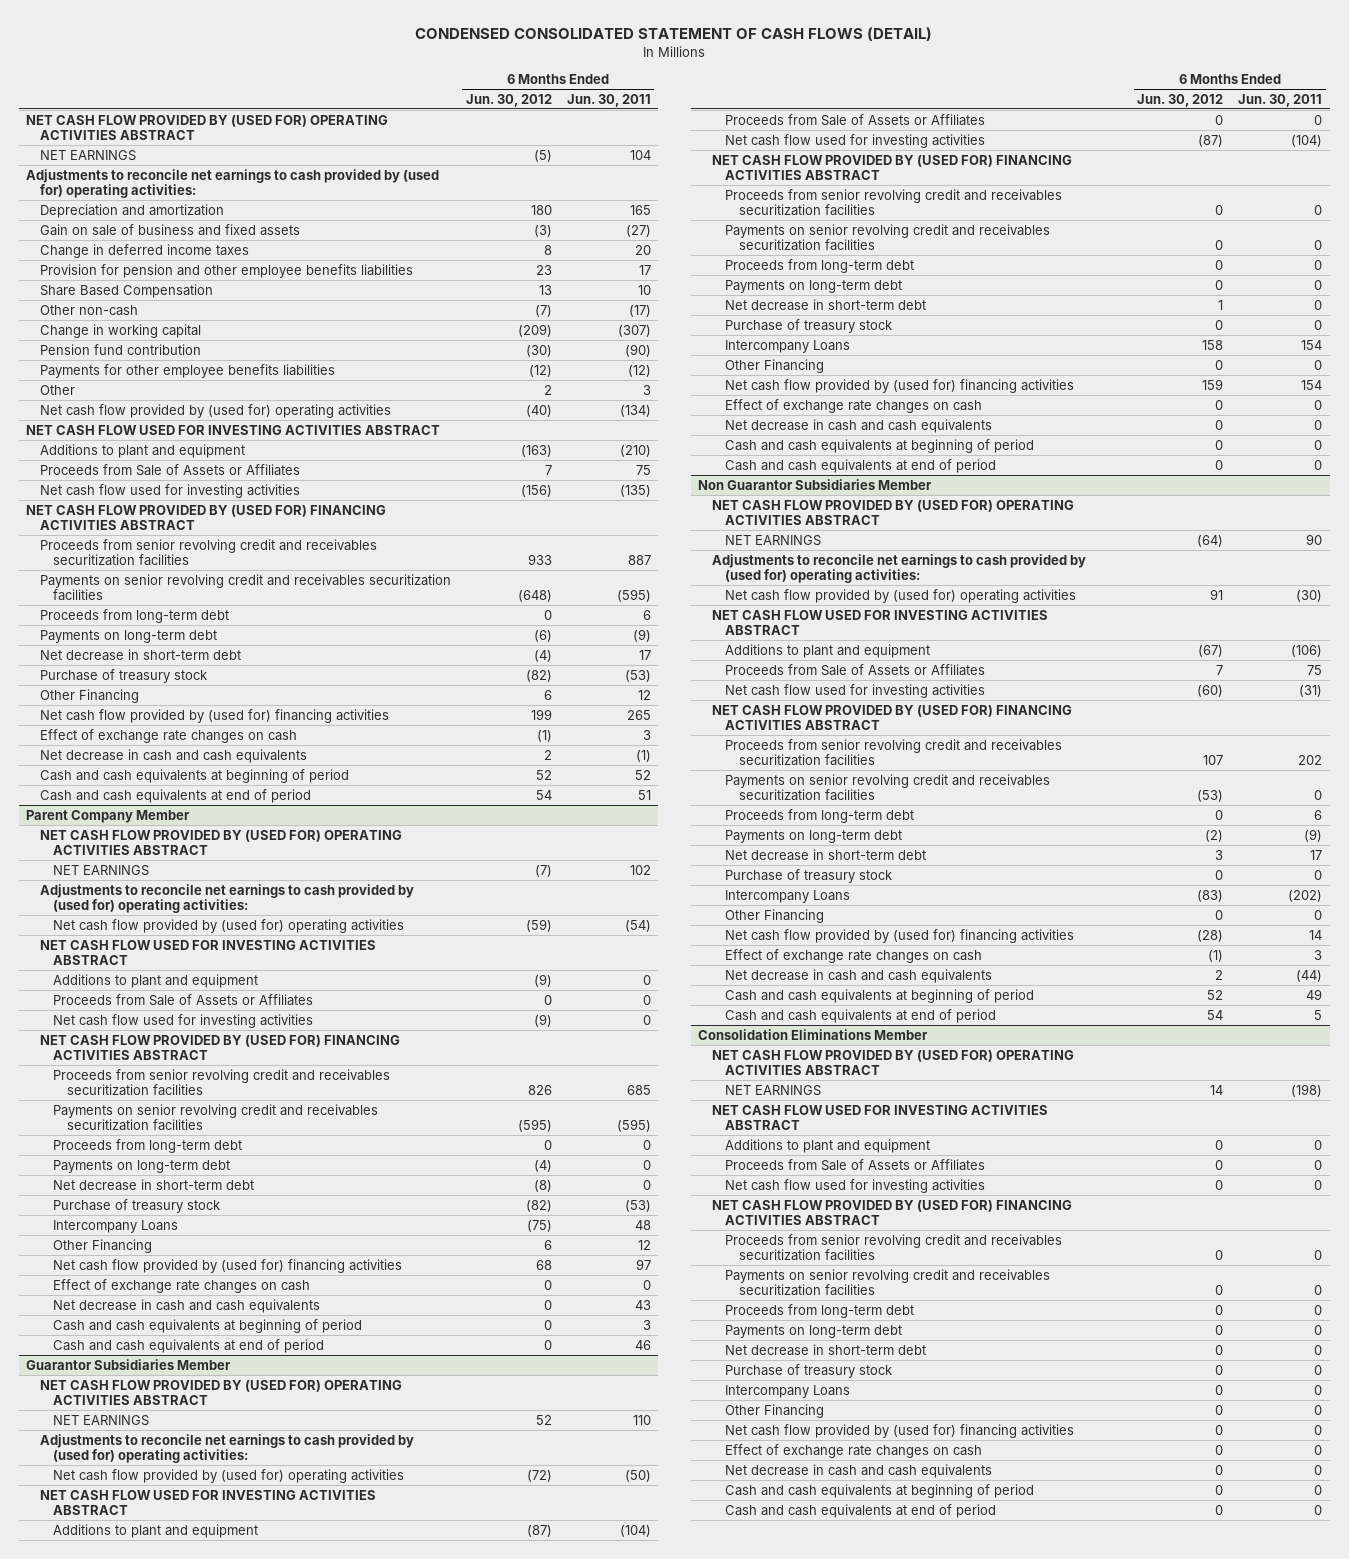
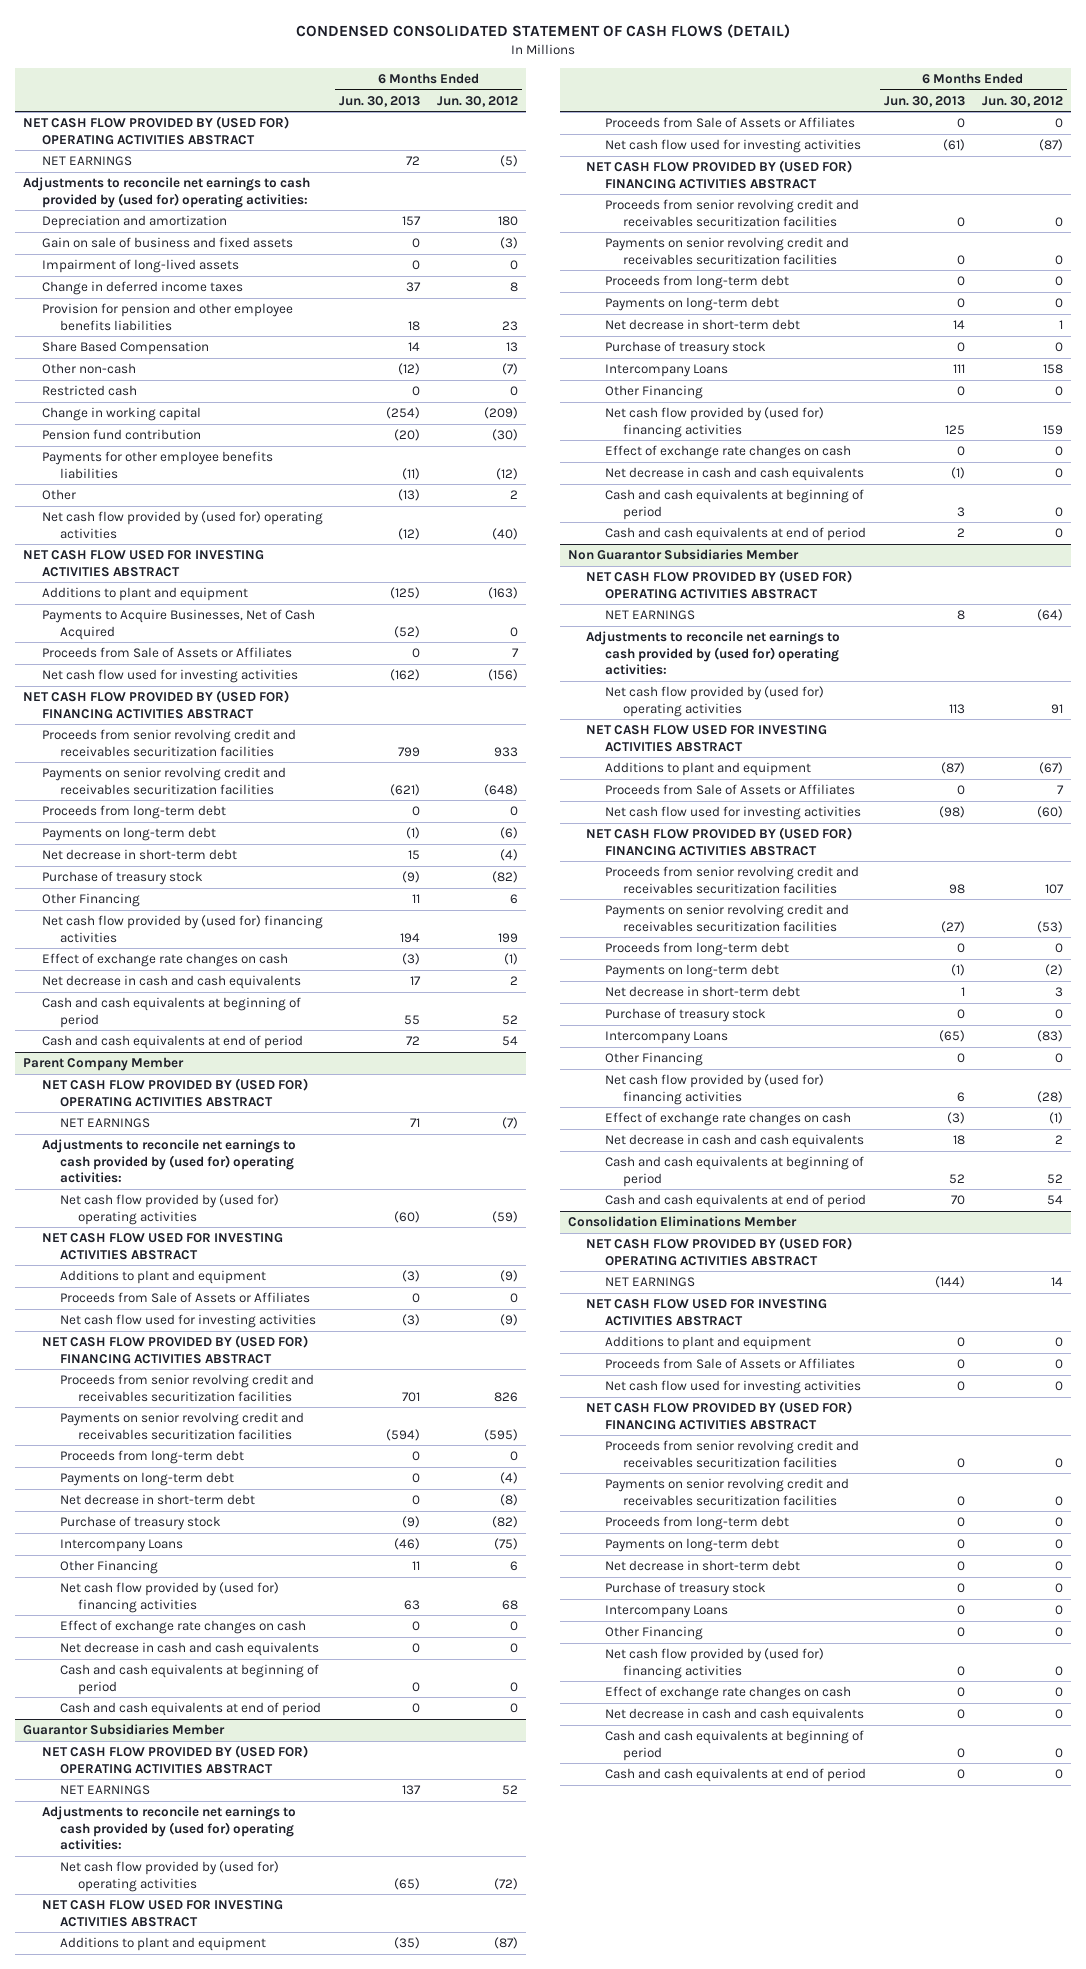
[566,93,651,107] Jun. 30, 2011 -> none
none -> [339,95,421,107] Jun. 30, 2013
none -> [41,259,239,274] Impairment of long-lived assets
none -> [41,385,137,397] Restricted cash
none -> [41,609,315,640] Payments to Acquire Businesses, Net of Cash Acquired

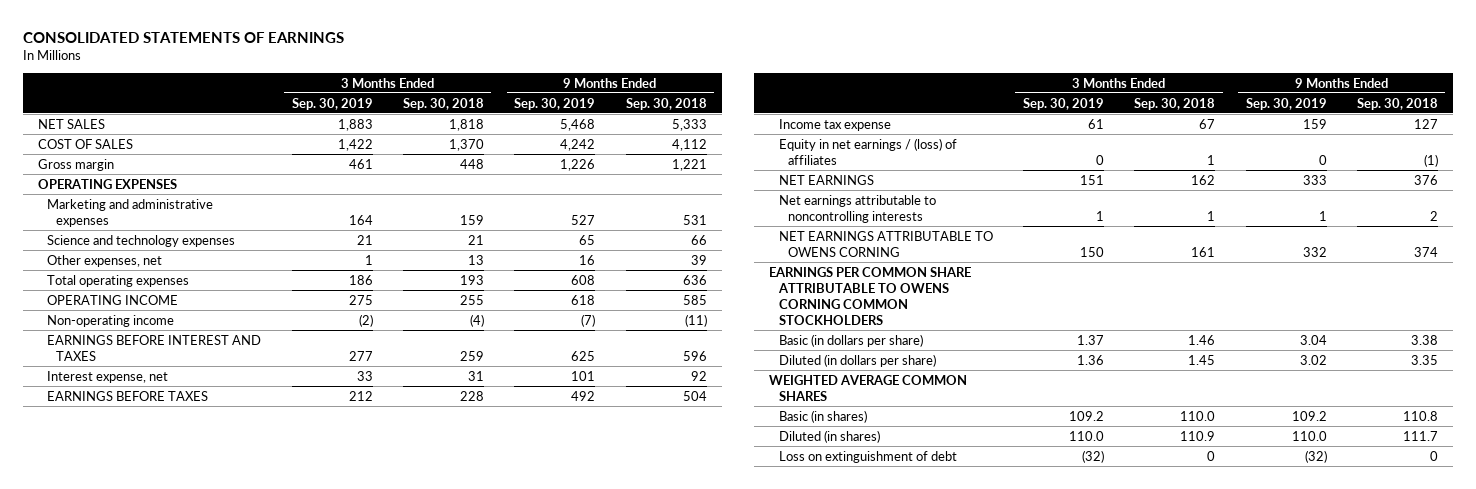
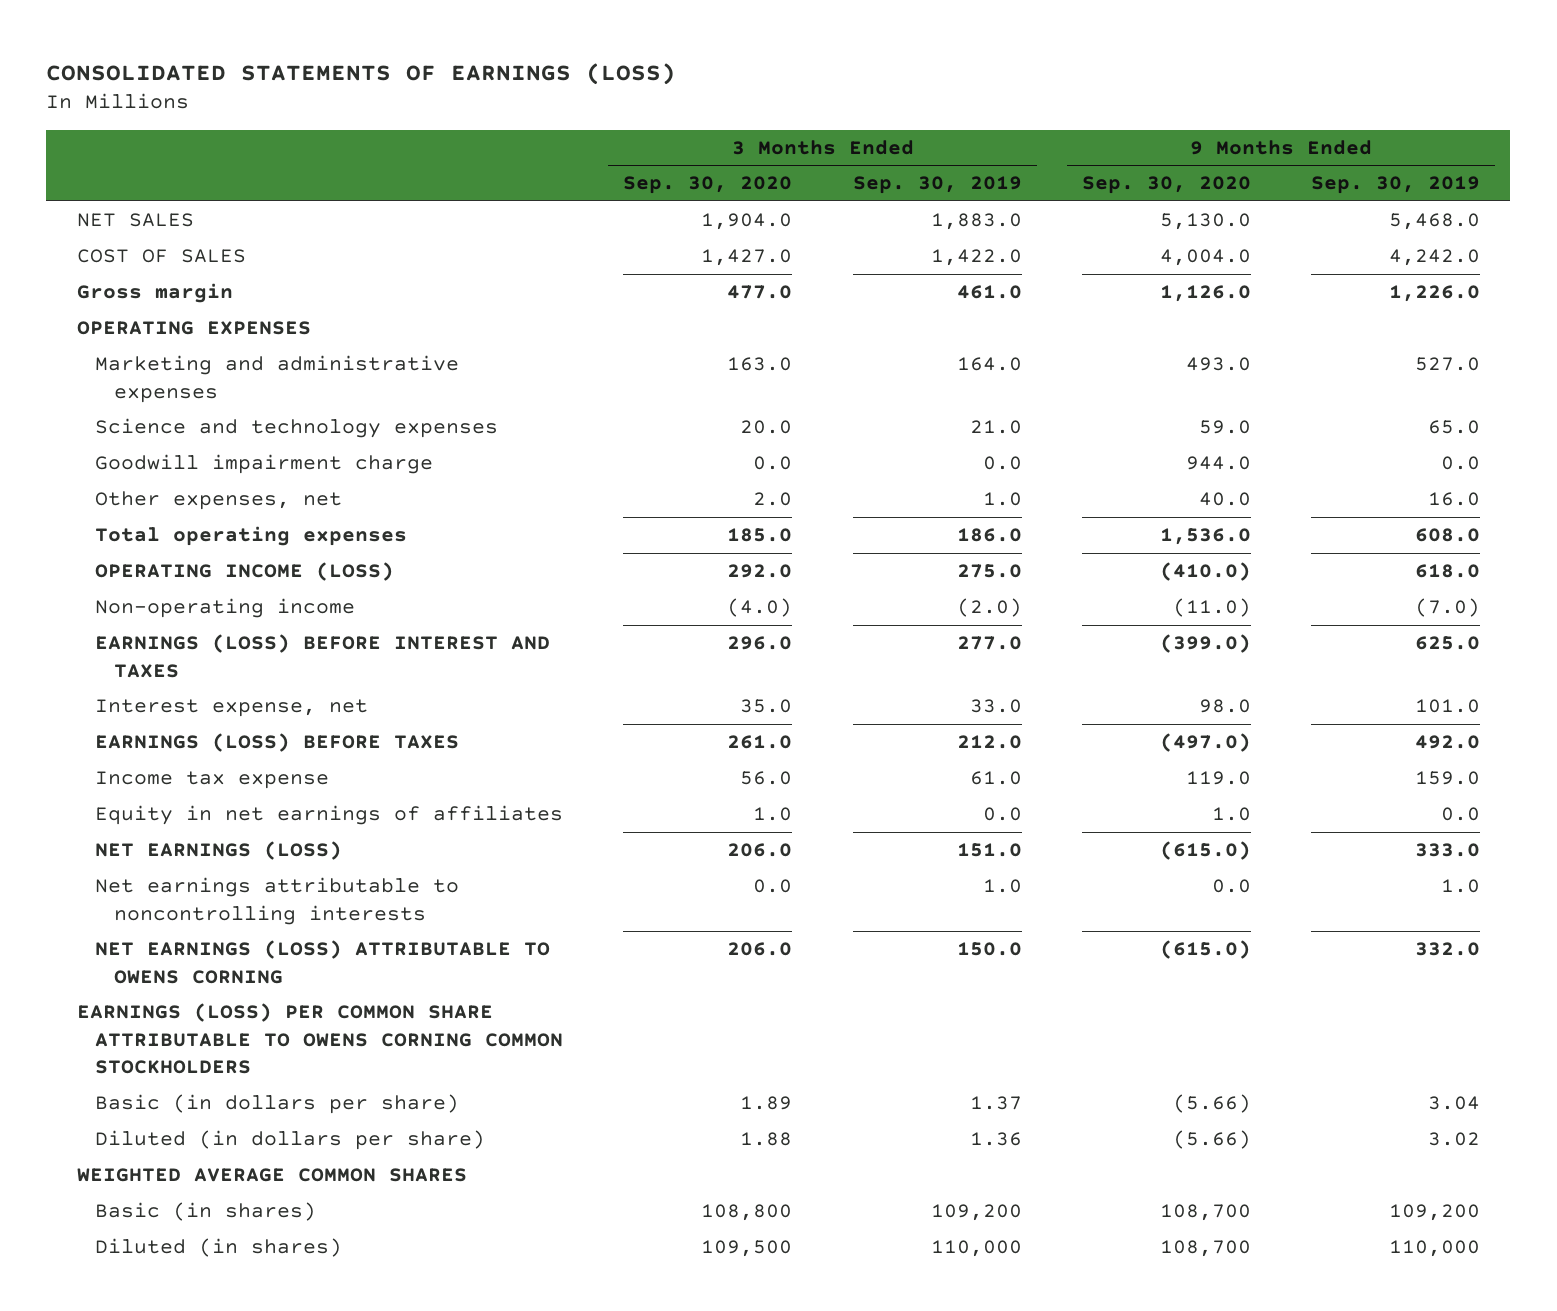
[22,31,344,43] CONSOLIDATED STATEMENTS OF EARNINGS -> [46,62,677,85] CONSOLIDATED STATEMENTS OF EARNINGS (LOSS)
[402,97,484,110] Sep. 30, 2018 -> none
[625,97,707,110] Sep. 30, 2018 -> none
none -> [623,176,793,195] Sep. 30, 2020
none -> [1081,176,1251,195] Sep. 30, 2020
[337,118,373,131] 1,883 -> [930,213,1022,231] 1,883.0
[560,118,596,131] 5,468 -> [1389,213,1481,231] 5,468.0
[337,138,373,151] 1,422 -> [930,249,1022,267] 1,422.0
[560,138,596,151] 4,242 -> [1389,249,1481,267] 4,242.0
[348,158,373,169] 461 -> [956,285,1022,300] 461.0
[560,158,596,171] 1,226 -> [1389,285,1481,303] 1,226.0
[348,214,373,225] 164 -> [956,357,1022,372] 164.0
[571,214,596,225] 527 -> [1415,357,1481,372] 527.0
[356,234,373,245] 21 -> [969,420,1022,435] 21.0
[579,234,596,245] 65 -> [1428,420,1481,435] 65.0
none -> [95,454,434,475] Goodwill impairment charge
[364,254,373,265] 1 -> [982,492,1022,507] 1.0
[579,254,596,265] 16 -> [1428,492,1481,507] 16.0
[348,274,373,285] 186 -> [956,528,1022,543] 186.0
[571,274,596,285] 608 -> [1415,528,1481,543] 608.0
[47,294,179,305] OPERATING INCOME -> [95,562,395,582] OPERATING INCOME (LOSS)
[348,294,373,305] 275 -> [956,564,1022,579] 275.0
[571,294,596,305] 618 -> [1415,564,1481,579] 618.0
[358,313,373,327] (2) -> [956,598,1022,618] (2.0)
[581,313,596,327] (7) -> [1415,598,1481,618] (7.0)
[47,334,262,361] EARNINGS BEFORE INTEREST AND TAXES -> [95,634,551,678] EARNINGS (LOSS) BEFORE INTEREST AND TAXES
[348,350,373,361] 277 -> [956,636,1022,651] 277.0
[571,350,596,361] 625 -> [1415,636,1481,651] 625.0
[356,370,373,381] 33 -> [969,699,1022,714] 33.0
[571,370,596,381] 101 -> [1415,699,1481,714] 101.0
[47,390,209,401] EARNINGS BEFORE TAXES -> [95,733,460,753] EARNINGS (LOSS) BEFORE TAXES
[348,390,373,401] 212 -> [956,735,1022,750] 212.0
[571,390,596,401] 492 -> [1415,735,1481,750] 492.0
[1087,118,1104,129] 61 -> [969,771,1022,786] 61.0
[1302,118,1327,129] 159 -> [1415,771,1481,786] 159.0
[778,137,957,165] Equity in net earnings / (loss) of affiliates -> [95,805,564,826] Equity in net earnings of affiliates
[1095,154,1104,165] 0 -> [982,807,1022,822] 0.0
[1318,154,1327,165] 0 -> [1441,807,1481,822] 0.0
[778,174,874,185] NET EARNINGS -> [95,841,343,861] NET EARNINGS (LOSS)
[1079,174,1104,185] 151 -> [956,843,1022,858] 151.0
[1302,174,1327,185] 333 -> [1415,843,1481,858] 333.0
[1095,210,1104,221] 1 -> [982,879,1022,894] 1.0
[1318,210,1327,221] 1 -> [1441,879,1481,894] 1.0
[778,230,993,257] NET EARNINGS ATTRIBUTABLE TO OWENS CORNING -> [95,940,551,984] NET EARNINGS (LOSS) ATTRIBUTABLE TO OWENS CORNING
[1079,246,1104,257] 150 -> [956,942,1022,957] 150.0
[1302,246,1327,257] 332 -> [1415,942,1481,957] 332.0
[769,266,972,326] EARNINGS PER COMMON SHARE ATTRIBUTABLE TO OWENS CORNING COMMON STOCKHOLDERS -> [76,1003,564,1075] EARNINGS (LOSS) PER COMMON SHARE ATTRIBUTABLE TO OWENS CORNING COMMON STOCKHOLDERS
[778,450,957,463] Loss on extinguishment of debt -> none
[1068,410,1104,421] 109.2 -> [930,1204,1022,1222] 109,200
[1291,410,1327,421] 109.2 -> [1389,1204,1481,1222] 109,200
[1068,430,1104,441] 110.0 -> [930,1240,1022,1258] 110,000
[1291,430,1327,441] 110.0 -> [1389,1240,1481,1258] 110,000

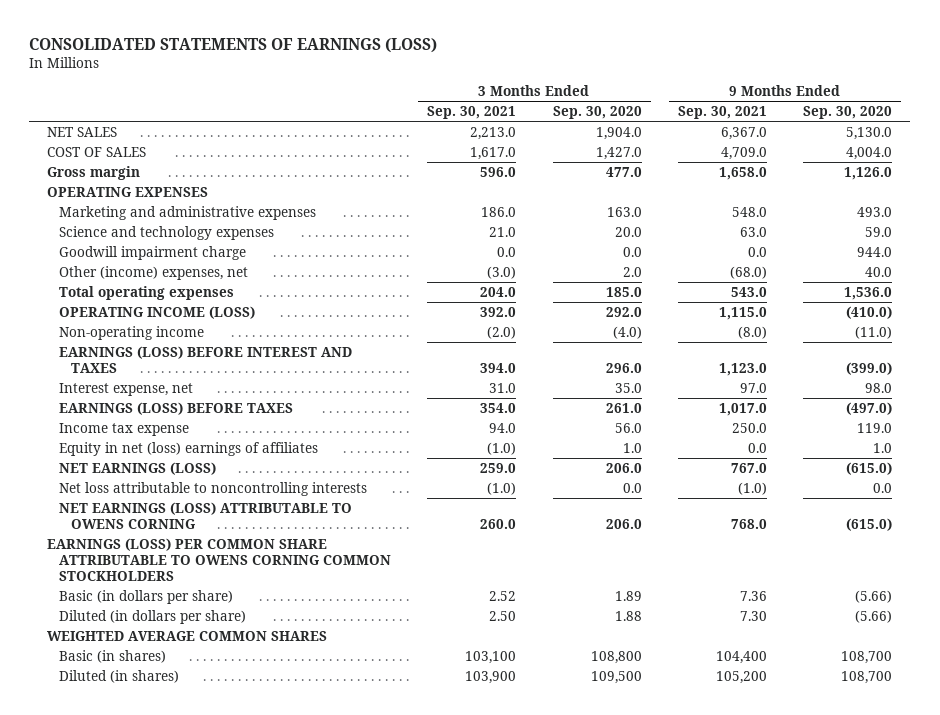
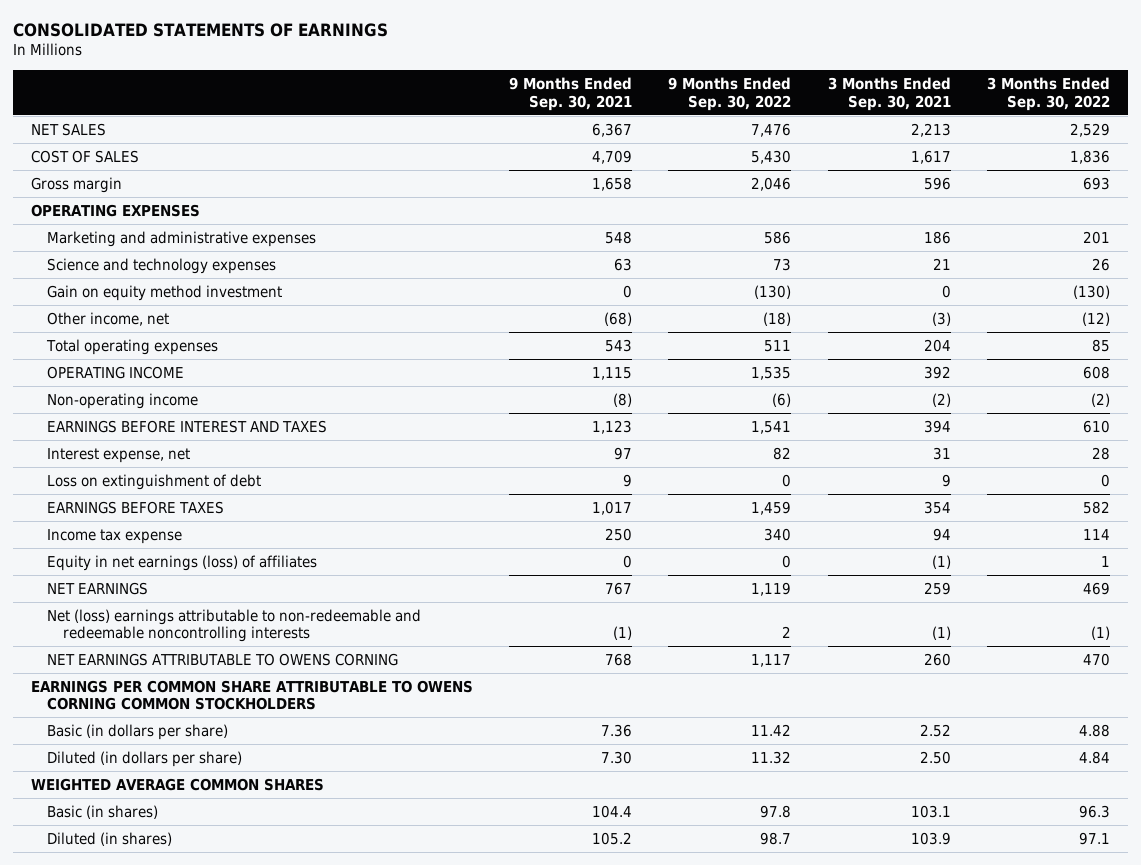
[29,37,438,53] CONSOLIDATED STATEMENTS OF EARNINGS (LOSS) -> [12,22,388,37] CONSOLIDATED STATEMENTS OF EARNINGS
[552,106,642,120] Sep. 30, 2020 -> none
[803,106,893,120] Sep. 30, 2020 -> none
none -> [668,77,792,111] 9 Months Ended Sep. 30, 2022
none -> [986,77,1110,111] 3 Months Ended Sep. 30, 2022
[470,126,517,140] 2,213.0 -> [910,122,951,137] 2,213
[720,126,767,140] 6,367.0 -> [592,122,633,137] 6,367
[470,146,517,160] 1,617.0 -> [910,149,951,164] 1,617
[720,146,767,160] 4,709.0 -> [592,149,633,164] 4,709
[480,166,517,177] 596.0 -> [923,176,951,190] 596
[718,166,767,180] 1,658.0 -> [592,176,633,191] 1,658
[58,245,246,260] Goodwill impairment charge -> none
[481,206,517,217] 186.0 -> [923,230,951,244] 186
[731,206,767,217] 548.0 -> [605,230,633,244] 548
[489,226,517,237] 21.0 -> [932,257,951,270] 21
[739,226,767,237] 63.0 -> [614,257,633,271] 63
none -> [46,284,282,301] Gain on equity method investment
[58,265,248,280] Other (income) expenses, net -> [46,311,169,326] Other income, net
[487,265,517,279] (3.0) -> [931,311,951,326] (3)
[729,265,767,279] (68.0) -> [604,311,633,326] (68)
[480,286,517,297] 204.0 -> [923,338,951,352] 204
[730,286,767,297] 543.0 -> [605,338,633,352] 543
[58,305,255,319] OPERATING INCOME (LOSS) -> [46,365,184,379] OPERATING INCOME
[480,306,517,317] 392.0 -> [923,365,951,379] 392
[718,306,767,320] 1,115.0 -> [592,366,633,380] 1,115
[487,325,517,339] (2.0) -> [931,392,951,407] (2)
[737,325,767,339] (8.0) -> [613,392,633,407] (8)
[58,345,352,373] EARNINGS (LOSS) BEFORE INTEREST AND TAXES -> [46,419,327,433] EARNINGS BEFORE INTEREST AND TAXES
[480,362,517,373] 394.0 -> [923,419,951,433] 394
[718,362,767,376] 1,123.0 -> [592,419,633,434] 1,123
[489,382,517,393] 31.0 -> [932,446,951,460] 31
[739,382,767,393] 97.0 -> [614,446,633,460] 97
none -> [46,473,261,490] Loss on extinguishment of debt
[58,401,293,415] EARNINGS (LOSS) BEFORE TAXES -> [46,500,224,514] EARNINGS BEFORE TAXES
[480,402,517,413] 354.0 -> [923,500,951,514] 354
[718,402,767,416] 1,017.0 -> [592,500,633,515] 1,017
[489,422,517,433] 94.0 -> [932,527,951,541] 94
[731,422,767,433] 250.0 -> [605,527,633,541] 250
[58,441,318,456] Equity in net (loss) earnings of affiliates -> [46,554,317,571] Equity in net earnings (loss) of affiliates
[487,441,517,455] (1.0) -> [931,554,951,569] (1)
[747,442,767,453] 0.0 -> [623,554,633,568] 0
[58,461,216,475] NET EARNINGS (LOSS) -> [46,581,148,595] NET EARNINGS
[480,462,517,473] 259.0 -> [923,581,951,595] 259
[730,462,767,473] 767.0 -> [605,581,633,595] 767
[58,481,367,496] Net loss attributable to noncontrolling interests -> [46,608,421,643] Net (loss) earnings attributable to non-redeemable and redeemable noncontrolling interests
[487,481,517,495] (1.0) -> [931,626,951,641] (1)
[737,481,767,495] (1.0) -> [613,626,633,641] (1)
[58,501,352,529] NET EARNINGS (LOSS) ATTRIBUTABLE TO OWENS CORNING -> [46,652,398,666] NET EARNINGS ATTRIBUTABLE TO OWENS CORNING
[480,518,517,529] 260.0 -> [923,652,951,666] 260
[730,518,767,529] 768.0 -> [605,652,633,666] 768
[47,537,391,581] EARNINGS (LOSS) PER COMMON SHARE ATTRIBUTABLE TO OWENS CORNING COMMON STOCKHOLDERS -> [30,679,473,711] EARNINGS PER COMMON SHARE ATTRIBUTABLE TO OWENS CORNING COMMON STOCKHOLDERS
[465,650,517,664] 103,100 -> [910,804,951,818] 103.1
[715,650,767,664] 104,400 -> [592,804,633,818] 104.4
[465,670,517,684] 103,900 -> [910,831,951,845] 103.9
[715,670,767,684] 105,200 -> [592,831,633,845] 105.2

